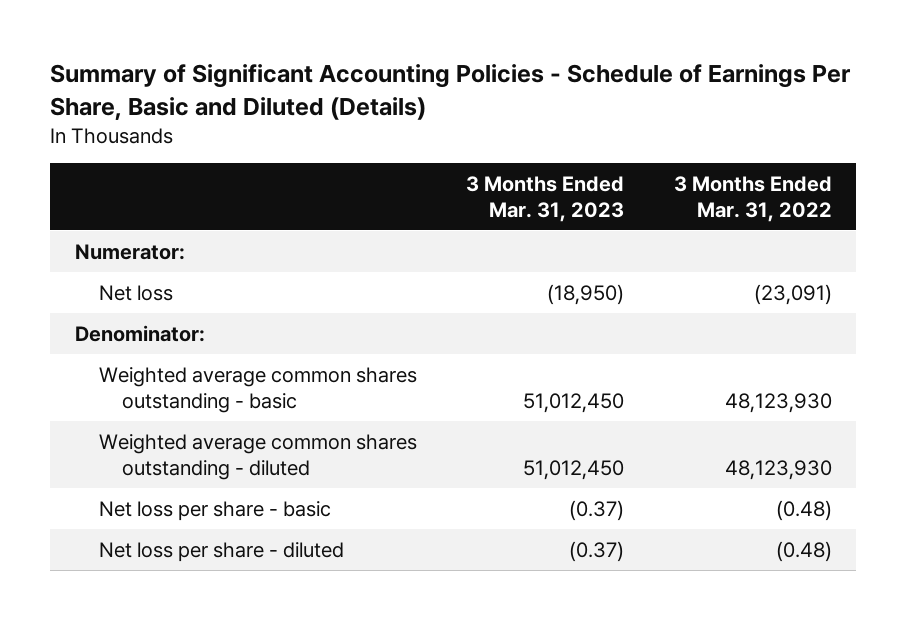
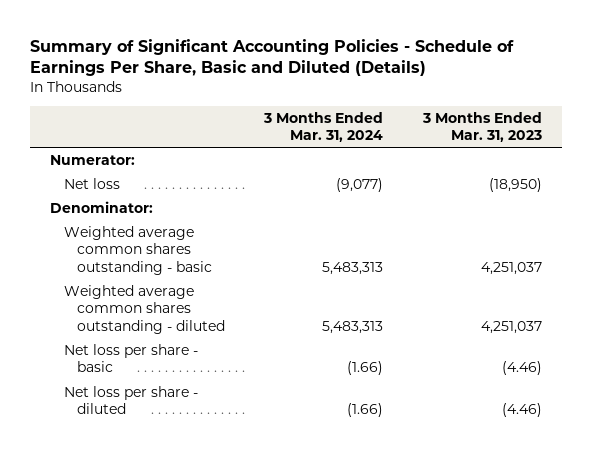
[673,176,832,222] 3 Months Ended Mar. 31, 2022 -> none
none -> [263,111,384,143] 3 Months Ended Mar. 31, 2024
[523,392,625,413] 51,012,450 -> [480,262,542,276] 4,251,037
[523,459,625,480] 51,012,450 -> [480,321,542,335] 4,251,037
[569,499,625,521] (0.37) -> [501,361,542,376] (4.46)
[569,540,625,562] (0.37) -> [501,403,542,418] (4.46)

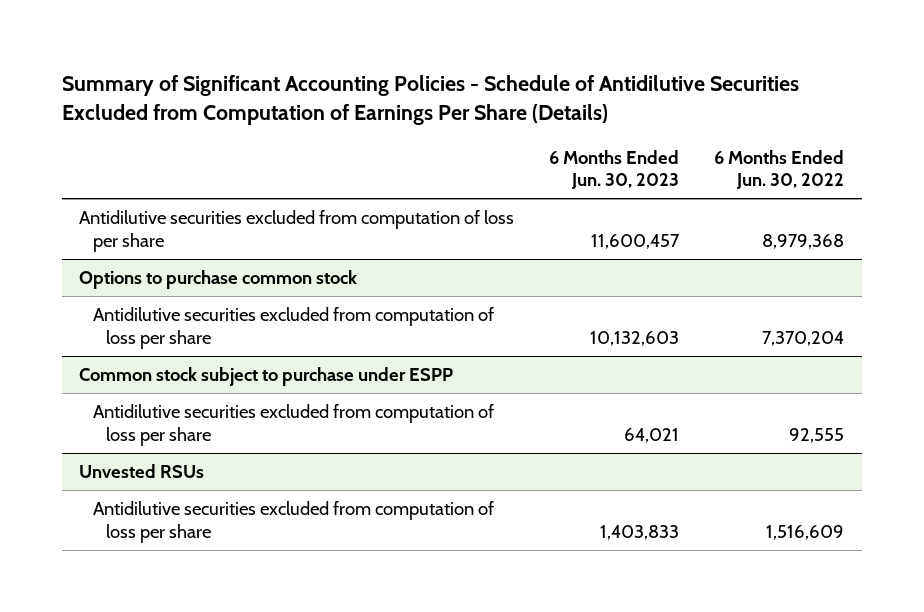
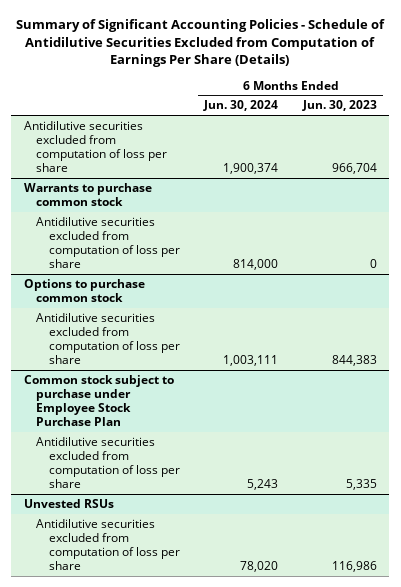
[714,149,845,190] 6 Months Ended Jun. 30, 2022 -> none
none -> [203,100,279,112] Jun. 30, 2024
[591,233,681,249] 11,600,457 -> [332,162,378,174] 966,704
none -> [23,182,152,206] Warrants to purchase common stock
none -> [36,216,180,268] Antidilutive securities excluded from computation of loss per share
[590,330,680,346] 10,132,603 -> [332,354,378,366] 844,383
[79,367,454,387] Common stock subject to purchase under ESPP -> [23,374,174,426] Common stock subject to purchase under Employee Stock Purchase Plan
[624,427,680,443] 64,021 -> [346,478,378,490] 5,335
[600,524,680,540] 1,403,833 -> [332,560,378,572] 116,986

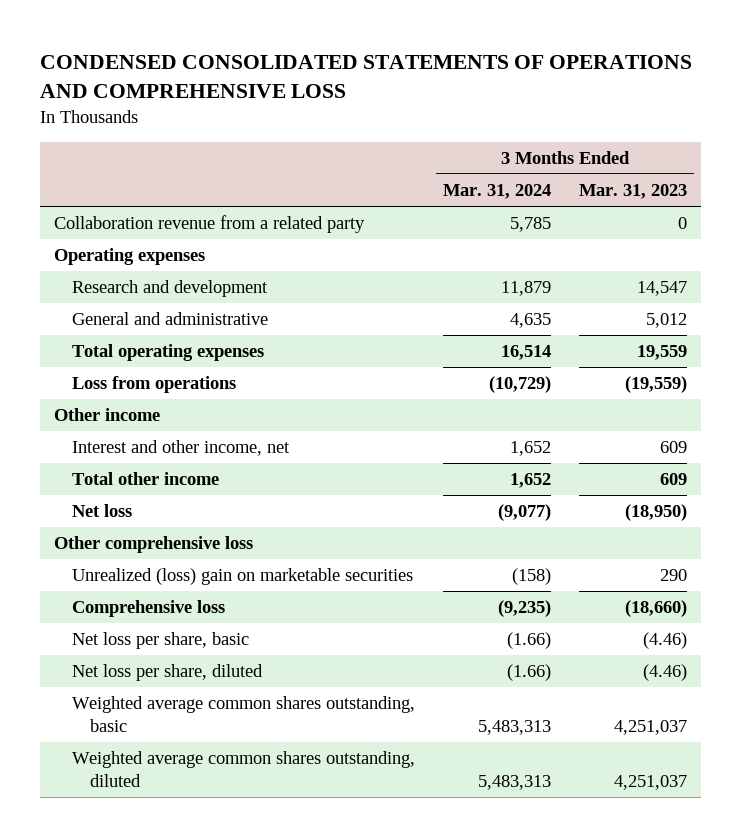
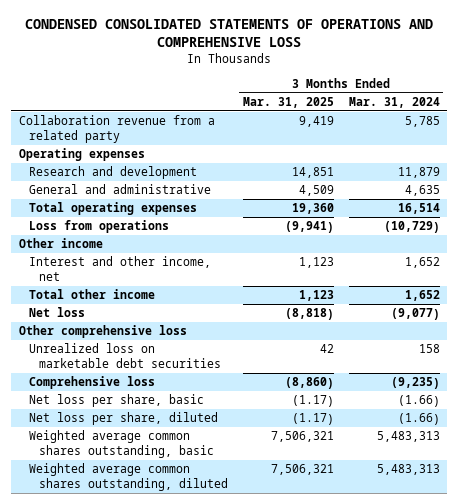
[579,184,688,200] Mar. 31, 2023 -> none
none -> [242,96,334,108] Mar. 31, 2025
[72,568,414,586] Unrealized (loss) gain on marketable securities -> [28,343,222,368] Unrealized loss on marketable debt securities
[512,568,552,586] (158) -> [418,344,440,354] 158

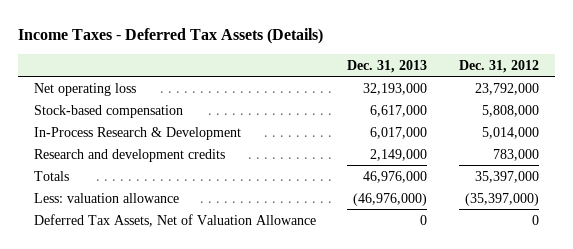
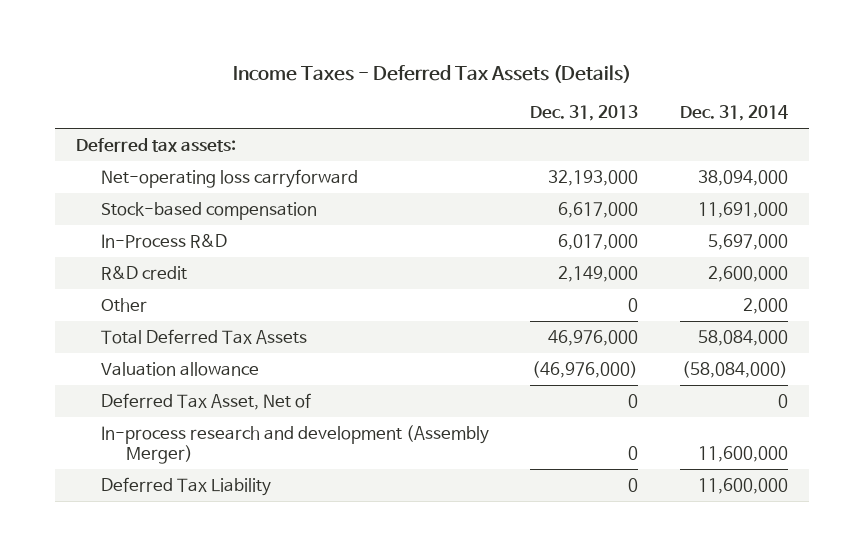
[458,59,539,73] Dec. 31, 2012 -> none
none -> [680,105,789,122] Dec. 31, 2014
none -> [75,137,236,152] Deferred tax assets:
[34,82,137,96] Net operating loss -> [100,168,358,188] Net-operating loss carryforward
[34,126,242,140] In-Process Research & Development -> [100,233,227,248] In-Process R&D
[34,148,226,162] Research and development credits -> [100,265,187,280] R&D credit
none -> [100,297,147,312] Other
[34,170,70,181] Totals -> [100,328,307,344] Total Deferred Tax Assets
[34,192,180,203] Less: valuation allowance -> [100,361,259,376] Valuation allowance
[34,213,317,227] Deferred Tax Assets, Net of Valuation Allowance -> [100,392,311,410] Deferred Tax Asset, Net of
none -> [100,424,489,464] In-process research and development (Assembly Merger)
none -> [100,476,271,496] Deferred Tax Liability

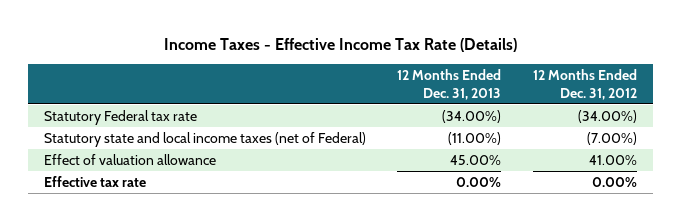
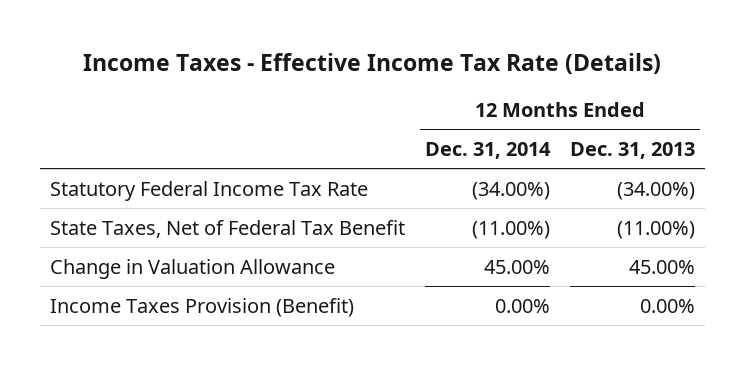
[532,69,637,100] 12 Months Ended Dec. 31, 2012 -> none
none -> [424,141,551,159] Dec. 31, 2014
[44,110,198,126] Statutory Federal tax rate -> [49,180,368,201] Statutory Federal Income Tax Rate
[44,132,367,148] Statutory state and local income taxes (net of Federal) -> [49,219,405,238] State Taxes, Net of Federal Tax Benefit
[44,154,217,166] Effect of valuation allowance -> [49,258,335,279] Change in Valuation Allowance
[44,176,147,188] Effective tax rate -> [49,297,354,317] Income Taxes Provision (Benefit)

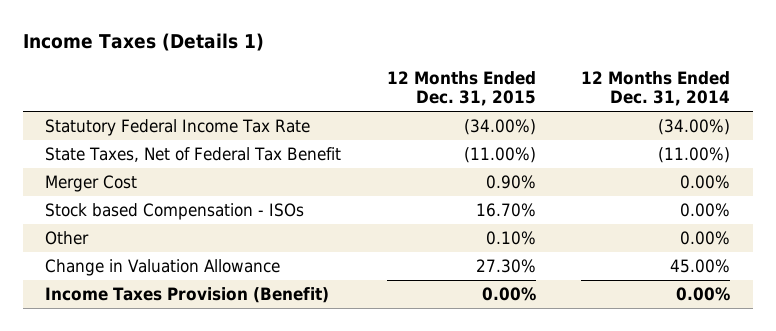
[83,52,662,74] Income Taxes - Effective Income Tax Rate (Details) -> [22,33,264,52] Income Taxes (Details 1)
[570,141,696,159] Dec. 31, 2013 -> none
none -> [386,71,536,107] 12 Months Ended Dec. 31, 2015
none -> [45,174,138,192] Merger Cost
none -> [45,202,305,220] Stock based Compensation - ISOs
none -> [45,230,90,245] Other

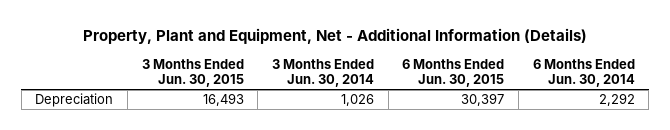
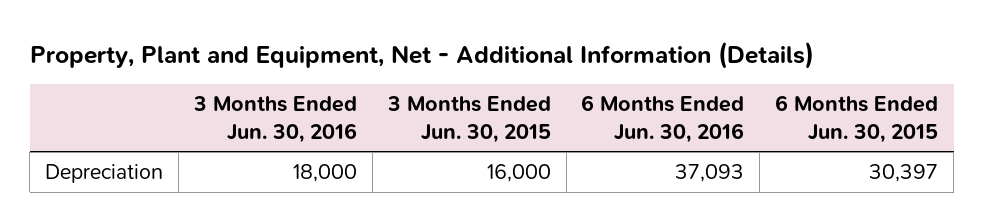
[272,58,375,88] 3 Months Ended Jun. 30, 2014 -> none
[532,58,635,88] 6 Months Ended Jun. 30, 2014 -> none
none -> [193,96,358,143] 3 Months Ended Jun. 30, 2016
none -> [581,95,745,143] 6 Months Ended Jun. 30, 2016
[202,93,244,107] 16,493 -> [486,164,551,183] 16,000

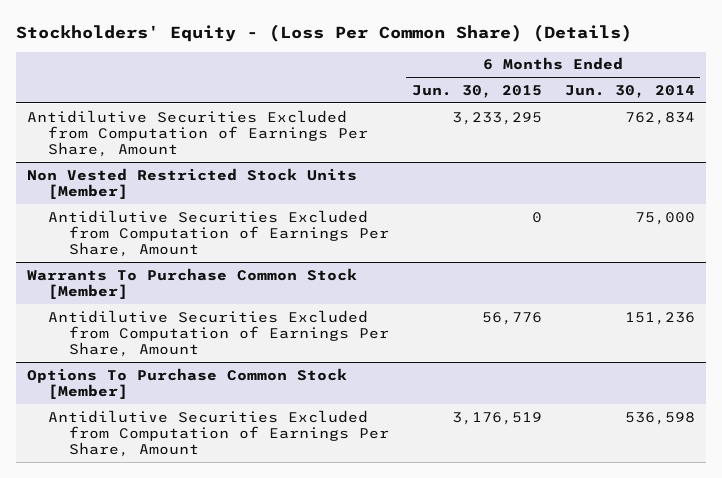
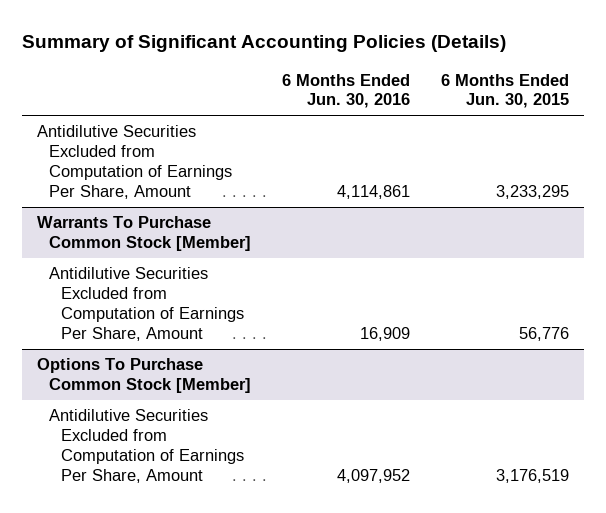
[16,23,633,42] Stockholders' Equity - (Loss Per Common Share) (Details) -> [22,34,507,52] Summary of Significant Accounting Policies (Details)
[564,84,695,98] Jun. 30, 2014 -> none
none -> [282,73,411,109] 6 Months Ended Jun. 30, 2016
[27,167,358,199] Non Vested Restricted Stock Units [Member] -> none
[48,209,390,258] Antidilutive Securities Excluded from Computation of Earnings Per Share, Amount -> none

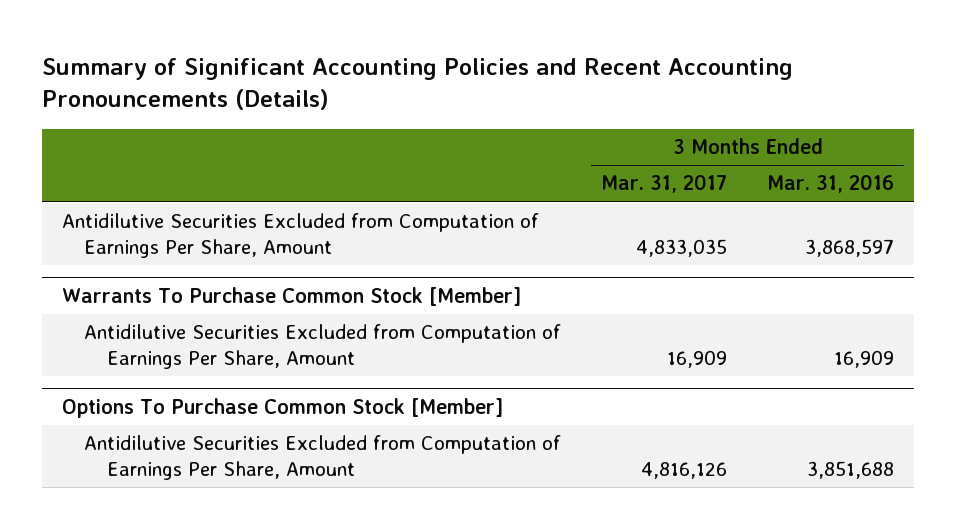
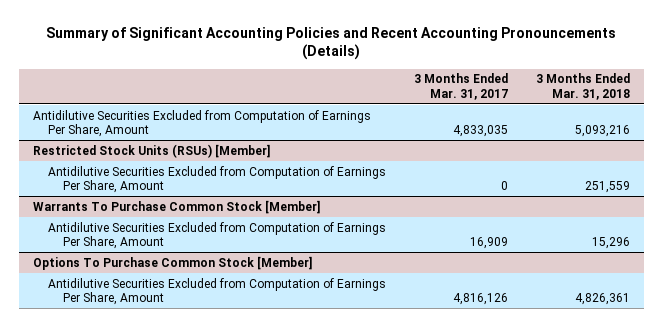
[767,174,895,194] Mar. 31, 2016 -> none
none -> [535,73,630,100] 3 Months Ended Mar. 31, 2018
none -> [32,143,270,158] Restricted Stock Units (RSUs) [Member]
none -> [48,165,387,194] Antidilutive Securities Excluded from Computation of Earnings Per Share, Amount

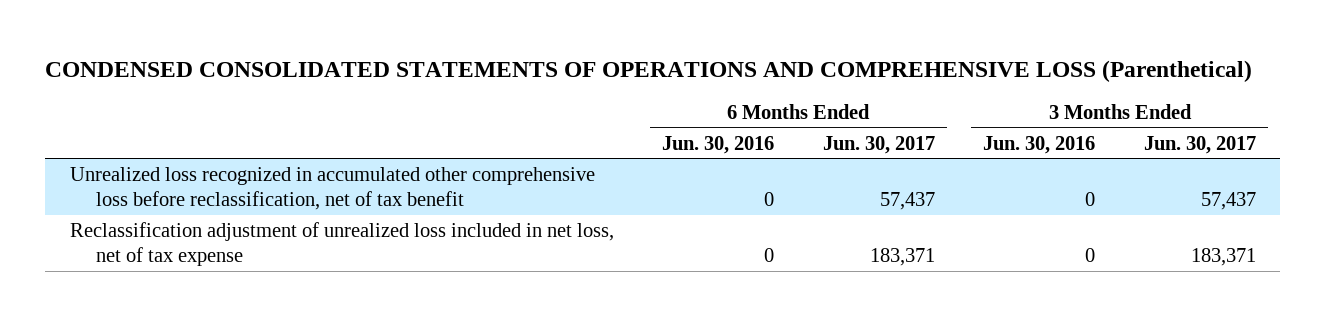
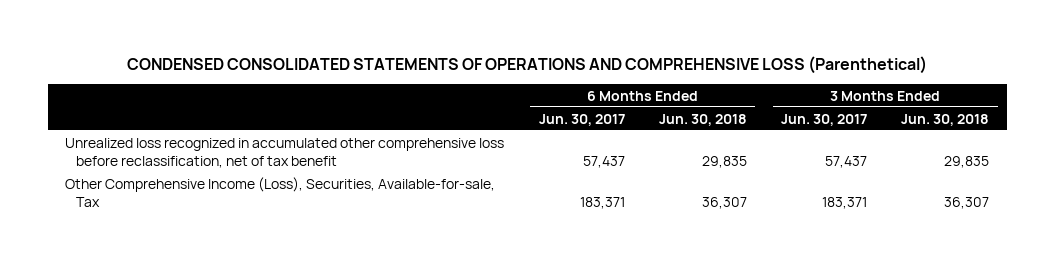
[662,135,775,154] Jun. 30, 2016 -> none
[983,135,1096,154] Jun. 30, 2016 -> none
none -> [658,113,747,126] Jun. 30, 2018
none -> [901,113,990,126] Jun. 30, 2018
[69,221,614,267] Reclassification adjustment of unrealized loss included in net loss, net of tax expense -> [65,176,496,207] Other Comprehensive Income (Loss), Securities, Available-for-sale, Tax

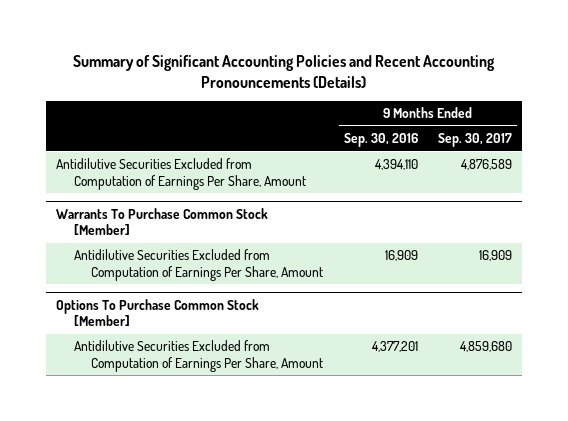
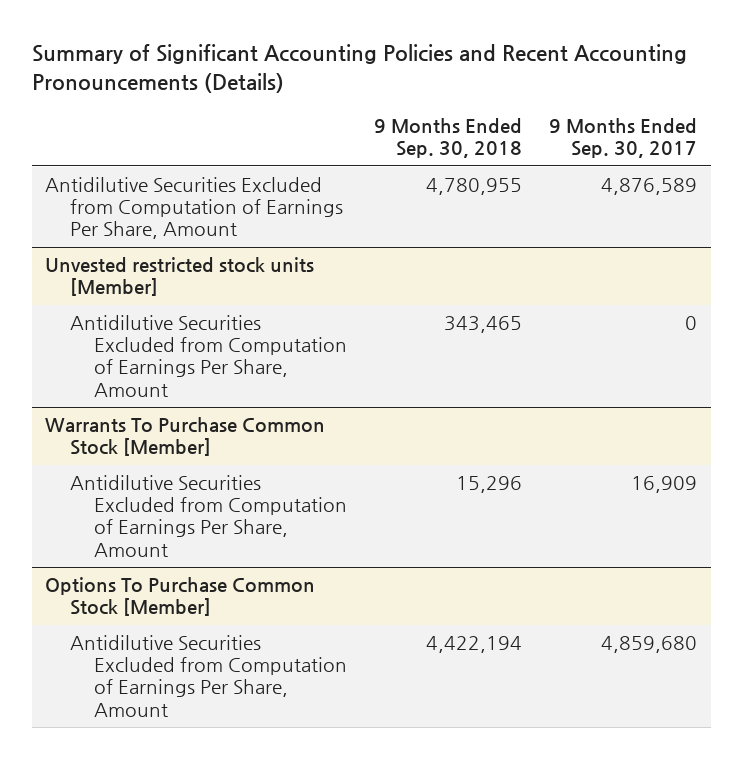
[343,133,418,148] Sep. 30, 2016 -> none
none -> [374,118,523,159] 9 Months Ended Sep. 30, 2018
none -> [45,257,315,297] Unvested restricted stock units [Member]
none -> [69,315,348,397] Antidilutive Securities Excluded from Computation of Earnings Per Share, Amount

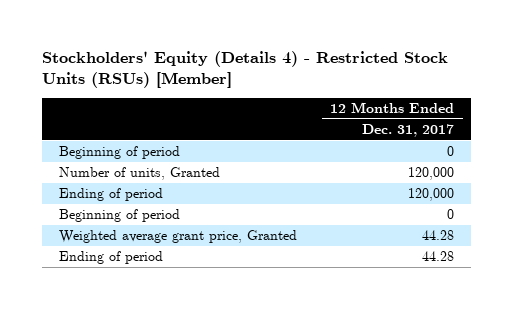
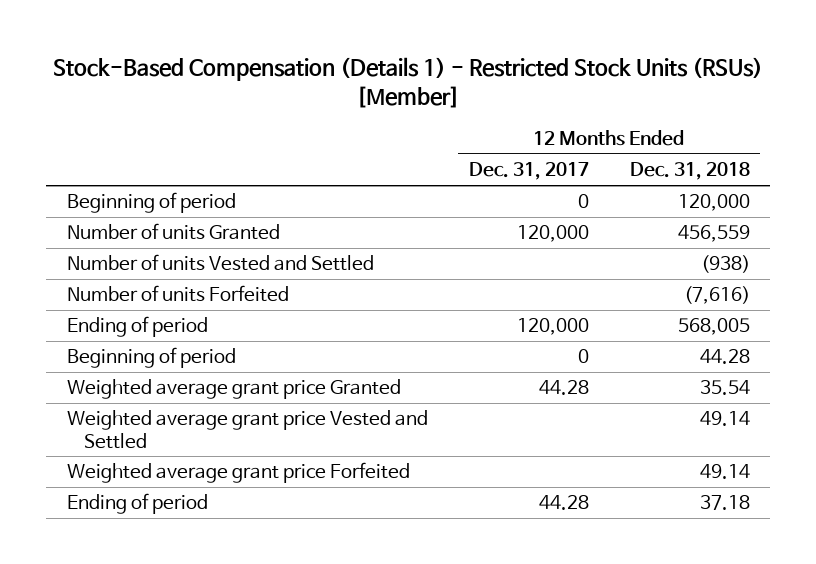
[42,51,449,89] Stockholders' Equity (Details 4) - Restricted Stock Units (RSUs) [Member] -> [53,57,764,109] Stock-Based Compensation (Details 1) - Restricted Stock Units (RSUs) [Member]
none -> [629,162,750,181] Dec. 31, 2018
[59,167,221,181] Number of units, Granted -> [66,223,280,241] Number of units Granted
none -> [66,254,374,272] Number of units Vested and Settled
none -> [66,285,289,303] Number of units Forfeited
[59,230,298,244] Weighted average grant price, Granted -> [66,379,401,400] Weighted average grant price Granted
none -> [66,410,428,449] Weighted average grant price Vested and Settled
none -> [66,462,410,484] Weighted average grant price Forfeited

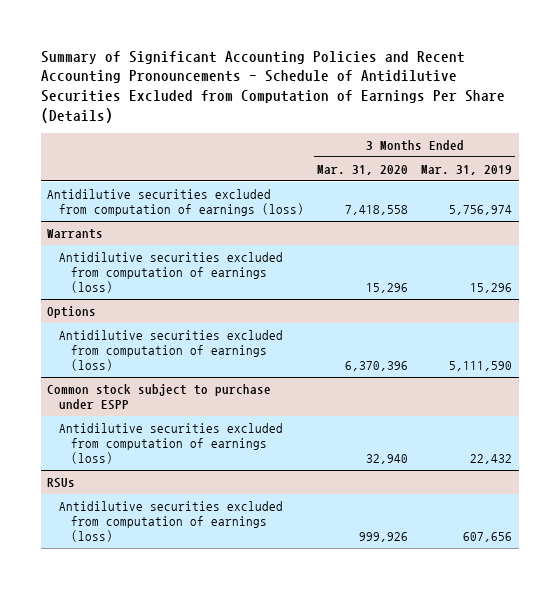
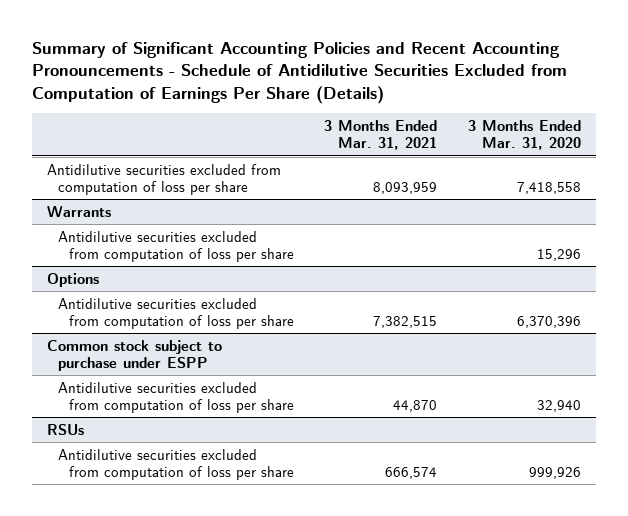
[421,164,513,175] Mar. 31, 2019 -> none
none -> [324,120,438,151] 3 Months Ended Mar. 31, 2021
[47,189,305,217] Antidilutive securities excluded from computation of earnings (loss) -> [46,163,281,195] Antidilutive securities excluded from computation of loss per share
[59,252,284,294] Antidilutive securities excluded from computation of earnings (loss) -> [57,230,294,262] Antidilutive securities excluded from computation of loss per share
[59,330,284,372] Antidilutive securities excluded from computation of earnings (loss) -> [57,297,294,329] Antidilutive securities excluded from computation of loss per share
[59,423,284,465] Antidilutive securities excluded from computation of earnings (loss) -> [57,381,294,413] Antidilutive securities excluded from computation of loss per share
[59,501,284,543] Antidilutive securities excluded from computation of earnings (loss) -> [57,448,294,480] Antidilutive securities excluded from computation of loss per share

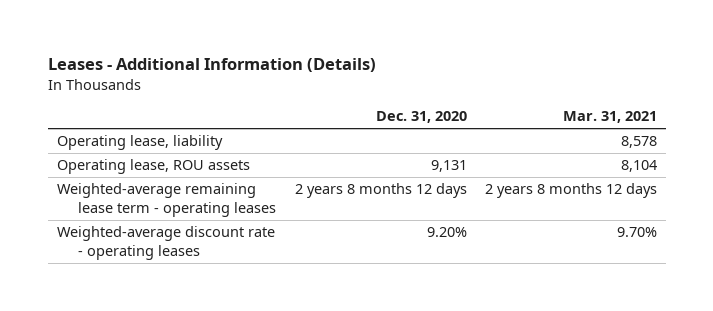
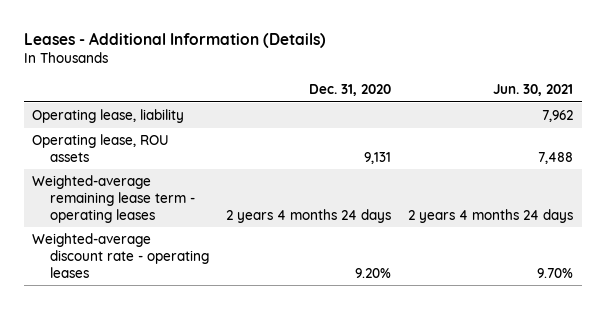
[562,111,657,124] Mar. 31, 2021 -> none
none -> [492,84,573,97] Jun. 30, 2021
[294,183,467,199] 2 years 8 months 12 days -> [225,208,391,223] 2 years 4 months 24 days

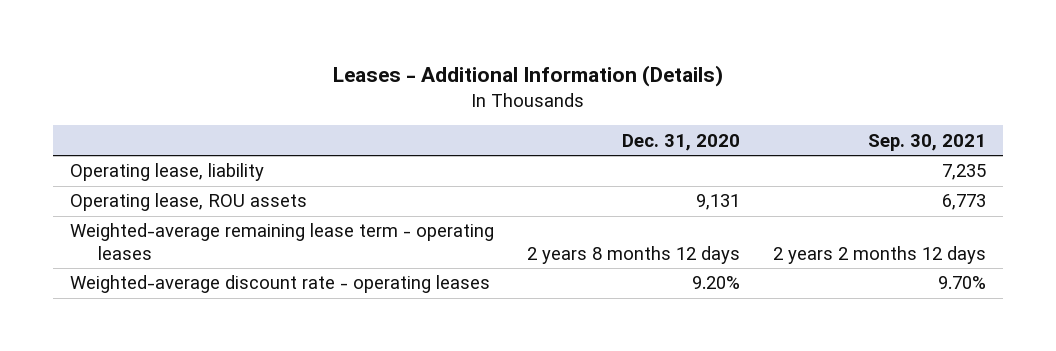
[492,84,573,97] Jun. 30, 2021 -> none
none -> [868,133,987,151] Sep. 30, 2021
[225,208,391,223] 2 years 4 months 24 days -> [526,246,740,265] 2 years 8 months 12 days

